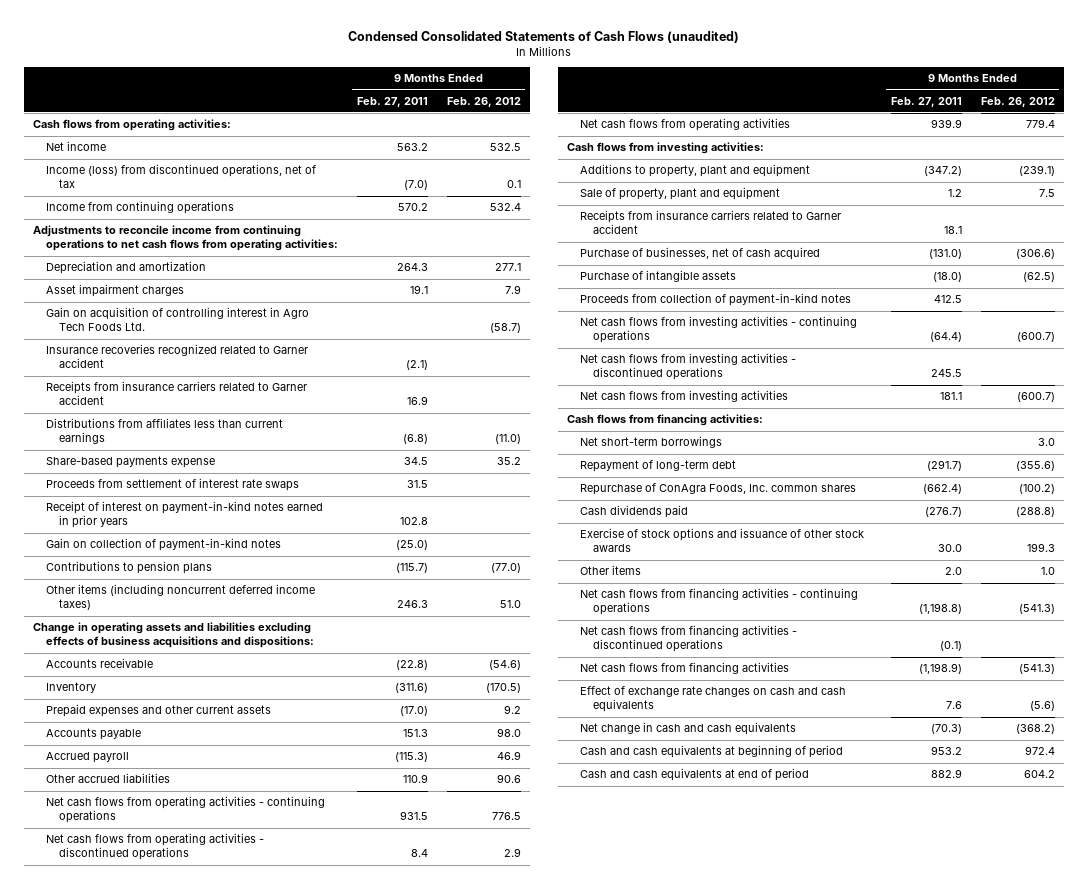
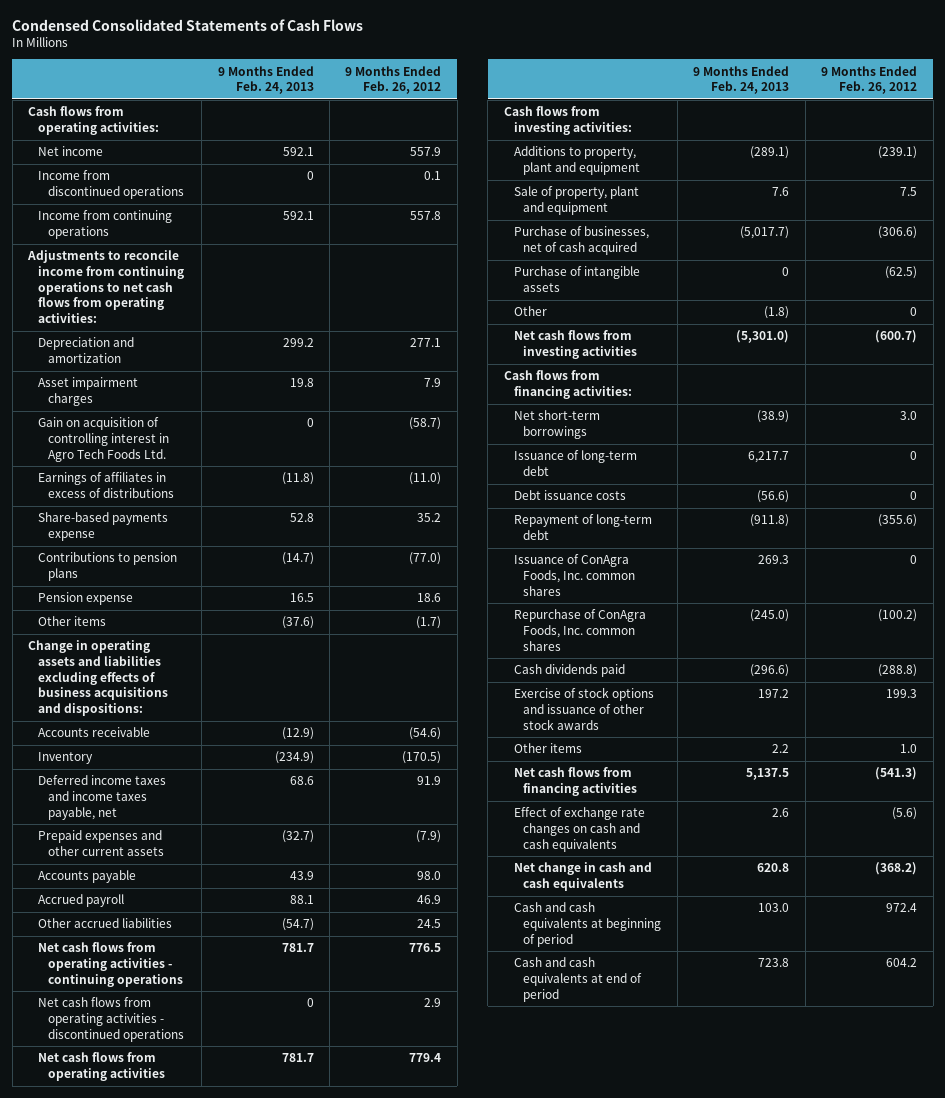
[347,30,739,43] Condensed Consolidated Statements of Cash Flows (unaudited) -> [12,18,364,31] Condensed Consolidated Statements of Cash Flows
[356,96,428,107] Feb. 27, 2011 -> none
none -> [217,65,314,95] 9 Months Ended Feb. 24, 2013
[489,143,521,152] 532.5 -> [410,147,442,157] 557.9
[46,164,317,189] Income (loss) from discontinued operations, net of tax -> [37,170,184,200] Income from discontinued operations
[489,203,521,212] 532.4 -> [410,211,442,221] 557.8
[46,344,309,369] Insurance recoveries recognized related to Garner accident -> none
[46,381,308,406] Receipts from insurance carriers related to Garner accident -> none
[46,418,284,445] Distributions from affiliates less than current earnings -> none
none -> [37,472,174,499] Earnings of affiliates in excess of distributions
[46,478,300,492] Proceeds from settlement of interest rate swaps -> none
[46,501,324,529] Receipt of interest on payment-in-kind notes earned in prior years -> none
[46,538,282,552] Gain on collection of payment-in-kind notes -> none
none -> [37,592,133,606] Pension expense
[46,584,316,611] Other items (including noncurrent deferred income taxes) -> [37,616,106,627] Other items
[499,600,521,609] 51.0 -> [416,616,442,630] (1.7)
none -> [37,775,166,820] Deferred income taxes and income taxes payable, net
[503,705,521,715] 9.2 -> [416,830,442,844] (7.9)
[496,774,521,784] 90.6 -> [417,919,442,929] 24.5
[580,210,842,235] Receipts from insurance carriers related to Garner accident -> none
[580,293,852,307] Proceeds from collection of payment-in-kind notes -> none
[580,316,858,344] Net cash flows from investing activities - continuing operations -> none
[580,353,797,381] Net cash flows from investing activities - discontinued operations -> none
none -> [513,306,547,317] Other
none -> [513,450,637,477] Issuance of long-term debt
none -> [513,490,626,501] Debt issuance costs
none -> [513,554,636,596] Issuance of ConAgra Foods, Inc. common shares
[580,588,859,616] Net cash flows from financing activities - continuing operations -> none
[580,625,798,653] Net cash flows from financing activities - discontinued operations -> none

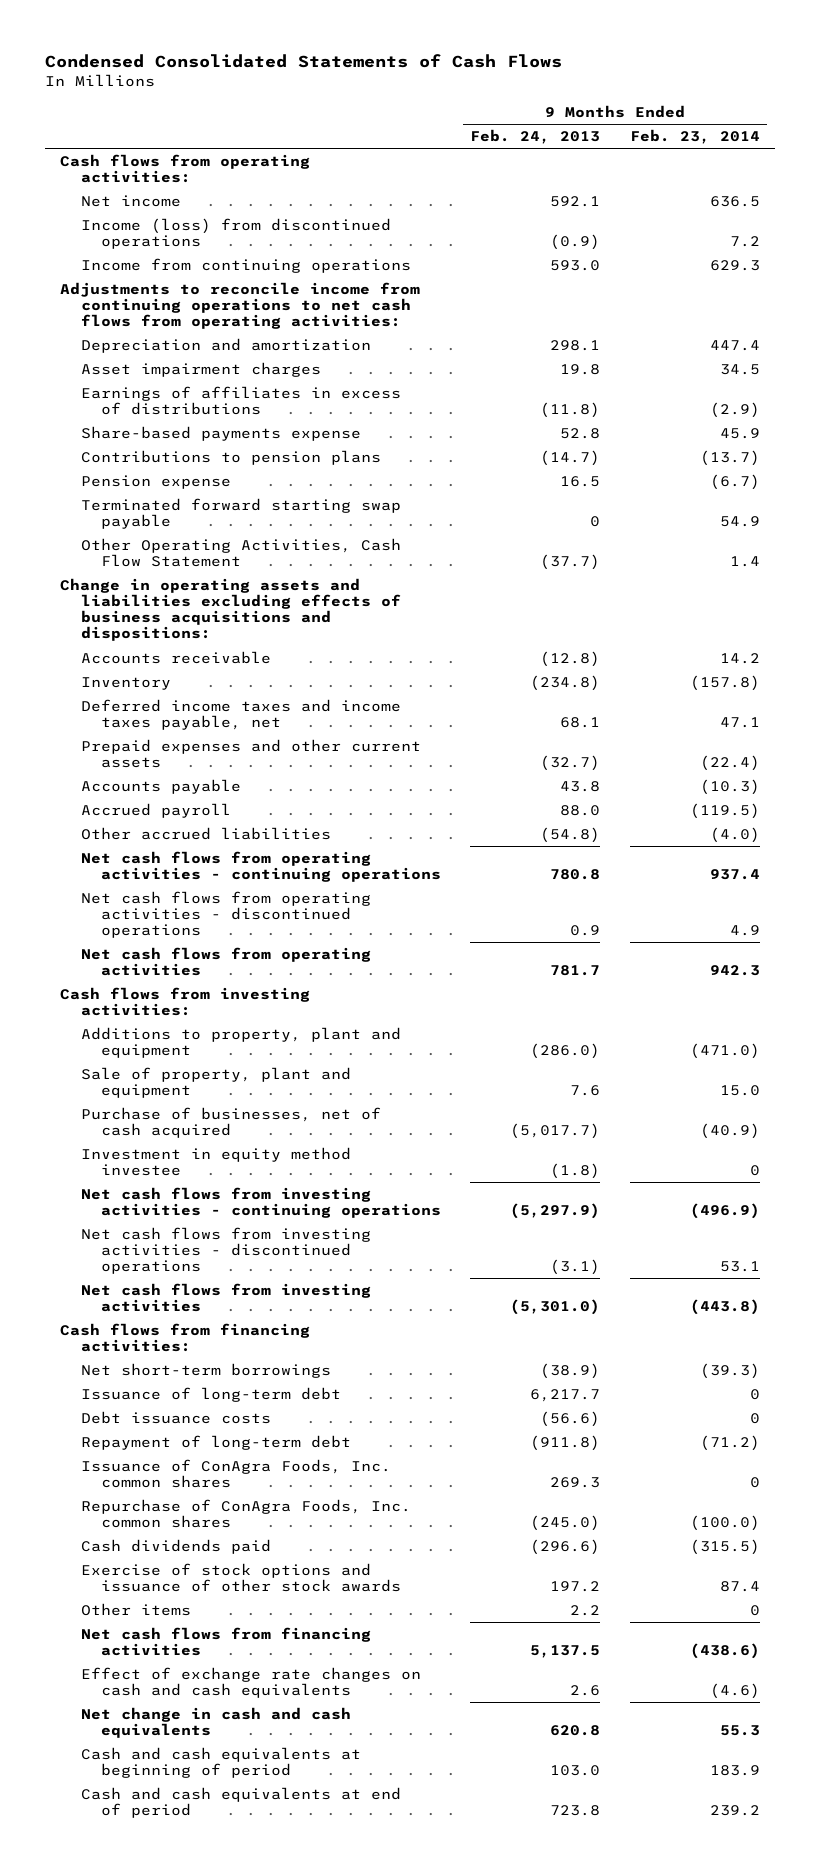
[345,65,442,95] 9 Months Ended Feb. 26, 2012 -> none
none -> [630,128,761,144] Feb. 23, 2014
[37,170,184,200] Income from discontinued operations -> [80,217,391,250] Income (loss) from discontinued operations
[306,171,314,181] 0 -> [550,234,601,251] (0.9)
[282,211,314,221] 592.1 -> [550,259,601,271] 593.0
[282,338,314,348] 299.2 -> [550,339,601,351] 298.1
[37,417,169,462] Gain on acquisition of controlling interest in Agro Tech Foods Ltd. -> none
[37,616,106,627] Other items -> none
none -> [80,497,401,530] Terminated forward starting swap payable
none -> [80,537,401,568] Other Operating Activities, Cash Flow Statement
[281,727,314,741] (12.9) -> [540,650,601,667] (12.8)
[274,751,314,765] (234.9) -> [530,674,601,691] (234.8)
[289,776,314,786] 68.6 -> [560,717,601,729] 68.1
[289,871,314,881] 43.9 -> [560,780,601,792] 43.8
[289,895,314,905] 88.1 -> [560,804,601,816] 88.0
[281,918,314,932] (54.7) -> [540,826,601,843] (54.8)
[281,943,314,953] 781.7 -> [550,869,601,881] 780.8
[306,998,314,1008] 0 -> [570,925,601,937] 0.9
[750,146,790,160] (289.1) -> [530,1043,601,1060] (286.0)
[513,266,640,293] Purchase of intangible assets -> none
[513,306,547,317] Other -> [80,1146,351,1177] Investment in equity method investee
none -> [80,1186,441,1219] Net cash flows from investing activities - continuing operations
none -> [80,1226,371,1275] Net cash flows from investing activities - discontinued operations

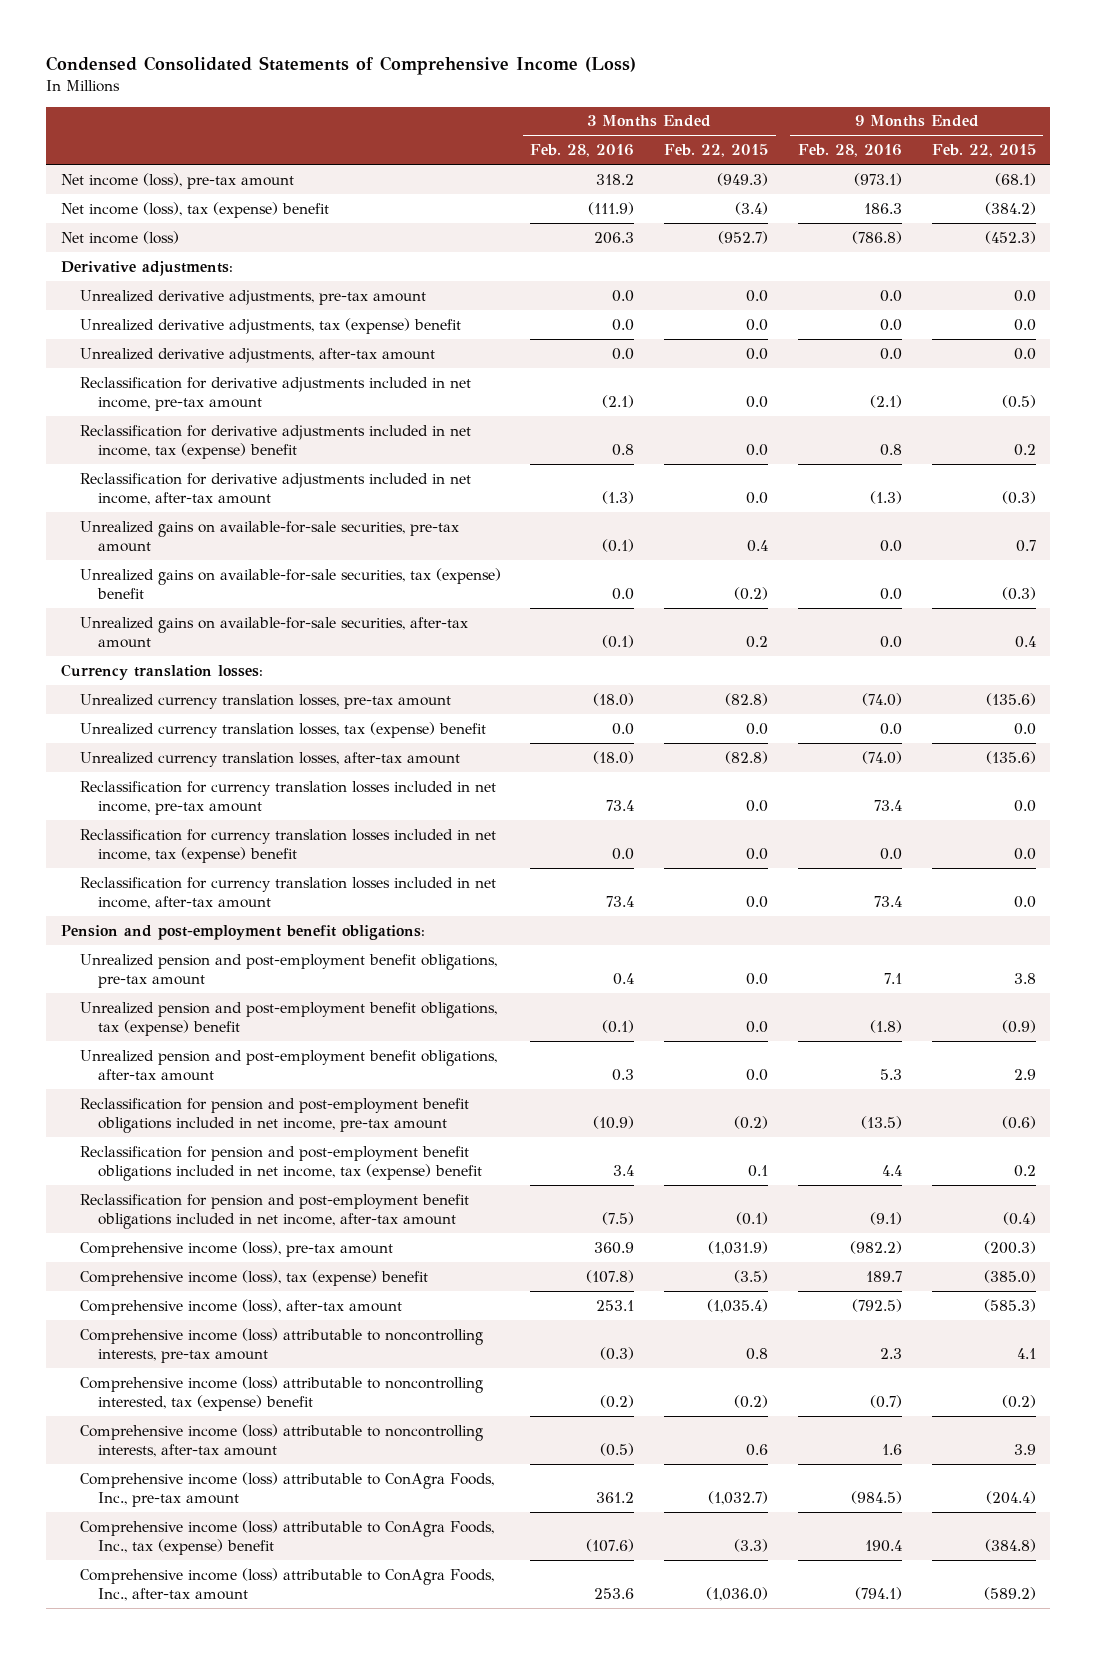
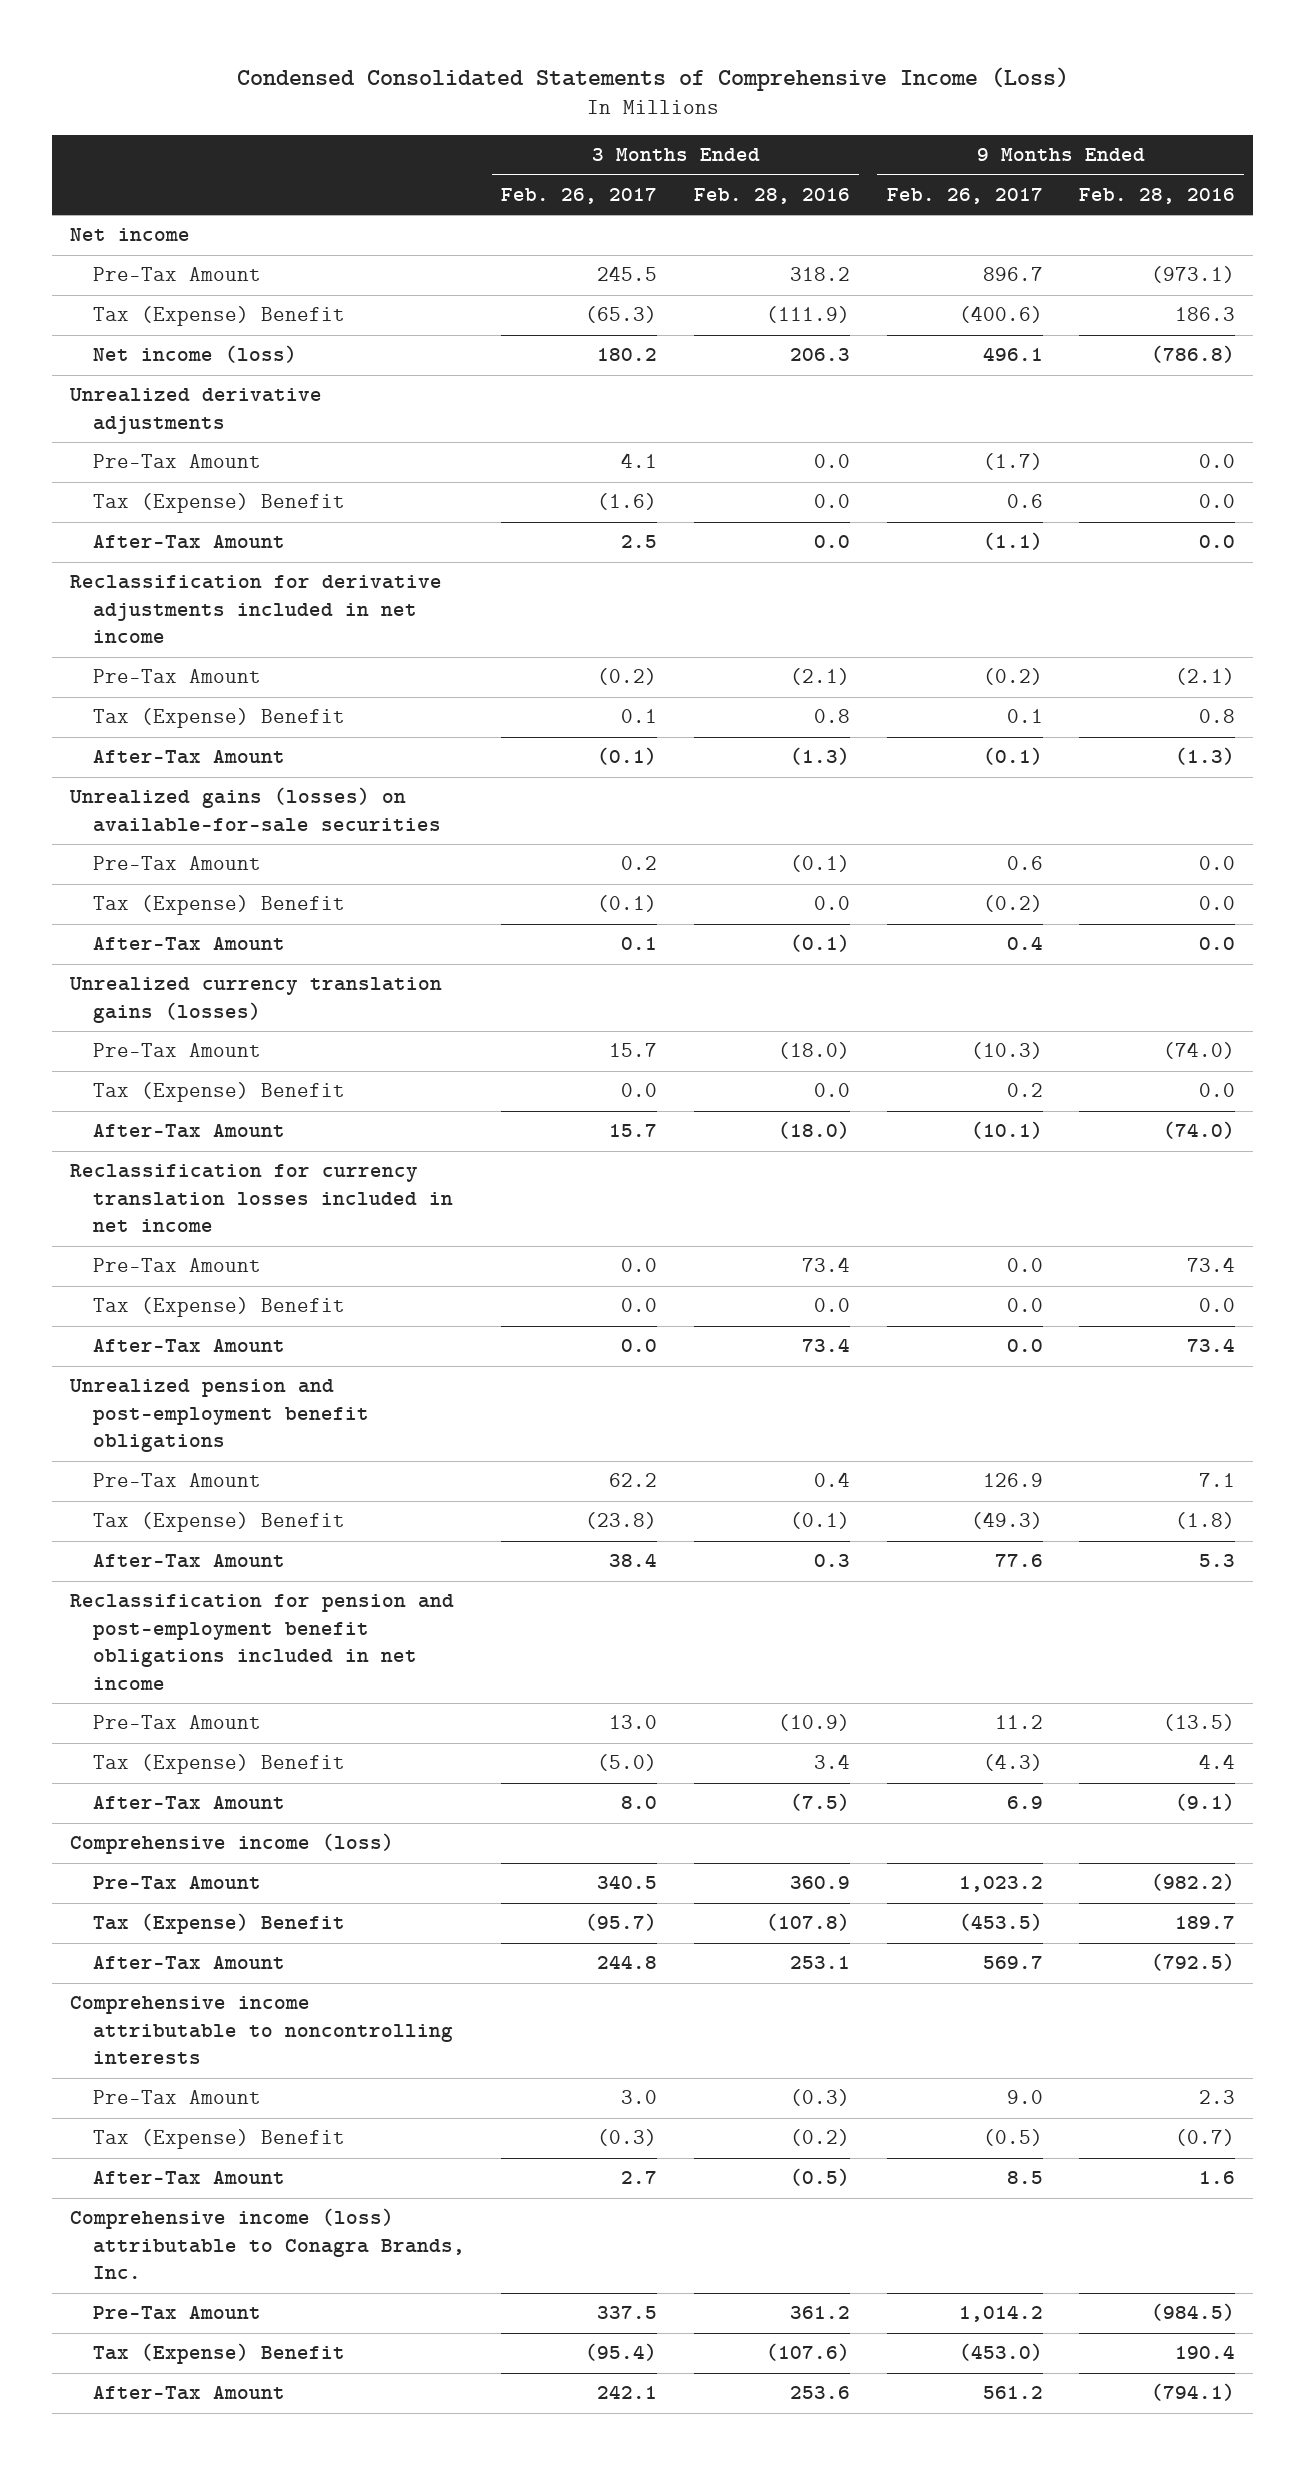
[664,144,769,158] Feb. 22, 2015 -> none
[931,144,1036,158] Feb. 22, 2015 -> none
none -> [501,188,658,205] Feb. 26, 2017
none -> [886,188,1043,205] Feb. 26, 2017
none -> [70,228,191,242] Net income
[61,172,295,189] Net income (loss), pre-tax amount -> [92,267,261,282] Pre-Tax Amount
[61,201,330,218] Net income (loss), tax (expense) benefit -> [92,306,345,327] Tax (Expense) Benefit
[61,260,234,276] Derivative adjustments: -> [69,388,323,434] Unrealized derivative adjustments
[79,289,426,305] Unrealized derivative adjustments, pre-tax amount -> [92,454,261,469] Pre-Tax Amount
[79,317,461,334] Unrealized derivative adjustments, tax (expense) benefit -> [92,493,345,514] Tax (Expense) Benefit
[79,347,435,363] Unrealized derivative adjustments, after-tax amount -> [92,535,285,550] After-Tax Amount
none -> [70,575,443,644] Reclassification for derivative adjustments included in net income
[79,376,471,412] Reclassification for derivative adjustments included in net income, pre-tax amount -> [92,669,261,684] Pre-Tax Amount
[79,424,471,460] Reclassification for derivative adjustments included in net income, tax (expense) benefit -> [92,708,345,729] Tax (Expense) Benefit
[79,472,471,506] Reclassification for derivative adjustments included in net income, after-tax amount -> [92,750,285,765] After-Tax Amount
none -> [69,787,441,832] Unrealized gains (losses) on available-for-sale securities
[79,520,459,553] Unrealized gains on available-for-sale securities, pre-tax amount -> [92,856,261,871] Pre-Tax Amount
[79,567,501,600] Unrealized gains on available-for-sale securities, tax (expense) benefit -> [92,895,345,916] Tax (Expense) Benefit
[79,616,468,649] Unrealized gains on available-for-sale securities, after-tax amount -> [92,937,285,952] After-Tax Amount
[61,663,264,680] Currency translation losses: -> [69,977,443,1023] Unrealized currency translation gains (losses)
[79,693,451,709] Unrealized currency translation losses, pre-tax amount -> [92,1043,261,1058] Pre-Tax Amount
[79,721,486,738] Unrealized currency translation losses, tax (expense) benefit -> [92,1082,345,1103] Tax (Expense) Benefit
[79,751,460,767] Unrealized currency translation losses, after-tax amount -> [92,1124,285,1139] After-Tax Amount
none -> [70,1164,453,1233] Reclassification for currency translation losses included in net income
[79,780,496,816] Reclassification for currency translation losses included in net income, pre-tax amount -> [92,1258,261,1273] Pre-Tax Amount
[79,828,496,864] Reclassification for currency translation losses included in net income, tax (expense) benefit -> [92,1297,345,1318] Tax (Expense) Benefit
[79,876,496,910] Reclassification for currency translation losses included in net income, after-tax amount -> [92,1339,285,1354] After-Tax Amount
[61,924,426,940] Pension and post-employment benefit obligations: -> [69,1379,369,1453] Unrealized pension and post-employment benefit obligations
[79,953,497,989] Unrealized pension and post-employment benefit obligations, pre-tax amount -> [92,1473,261,1488] Pre-Tax Amount
[79,1001,497,1037] Unrealized pension and post-employment benefit obligations, tax (expense) benefit -> [92,1512,345,1533] Tax (Expense) Benefit
[79,1049,497,1082] Unrealized pension and post-employment benefit obligations, after-tax amount -> [92,1554,285,1569] After-Tax Amount
none -> [70,1594,455,1690] Reclassification for pension and post-employment benefit obligations included in net income
[79,1097,469,1134] Reclassification for pension and post-employment benefit obligations included in net income, pre-tax amount -> [92,1715,261,1730] Pre-Tax Amount
[79,1145,483,1182] Reclassification for pension and post-employment benefit obligations included in net income, tax (expense) benefit -> [92,1754,345,1775] Tax (Expense) Benefit
[79,1193,469,1230] Reclassification for pension and post-employment benefit obligations included in net income, after-tax amount -> [92,1796,285,1811] After-Tax Amount
none -> [70,1833,395,1855] Comprehensive income (loss)
[79,1240,393,1257] Comprehensive income (loss), pre-tax amount -> [92,1876,261,1891] Pre-Tax Amount
[79,1269,428,1286] Comprehensive income (loss), tax (expense) benefit -> [92,1913,345,1935] Tax (Expense) Benefit
[79,1298,402,1315] Comprehensive income (loss), after-tax amount -> [92,1956,285,1971] After-Tax Amount
none -> [70,1996,453,2065] Comprehensive income attributable to noncontrolling interests
[79,1327,483,1364] Comprehensive income (loss) attributable to noncontrolling interests, pre-tax amount -> [92,2090,261,2105] Pre-Tax Amount
[79,1375,483,1412] Comprehensive income (loss) attributable to noncontrolling interested, tax (expense) benefit -> [92,2129,345,2150] Tax (Expense) Benefit
[79,1423,483,1458] Comprehensive income (loss) attributable to noncontrolling interests, after-tax amount -> [92,2171,285,2186] After-Tax Amount
none -> [70,2208,465,2280] Comprehensive income (loss) attributable to Conagra Brands, Inc.
[79,1471,494,1508] Comprehensive income (loss) attributable to ConAgra Foods, Inc., pre-tax amount -> [92,2306,261,2321] Pre-Tax Amount
[79,1519,494,1556] Comprehensive income (loss) attributable to ConAgra Foods, Inc., tax (expense) benefit -> [92,2343,345,2365] Tax (Expense) Benefit
[79,1567,494,1602] Comprehensive income (loss) attributable to ConAgra Foods, Inc., after-tax amount -> [92,2386,285,2401] After-Tax Amount

